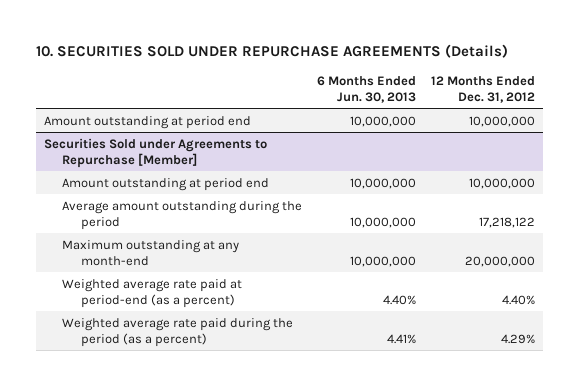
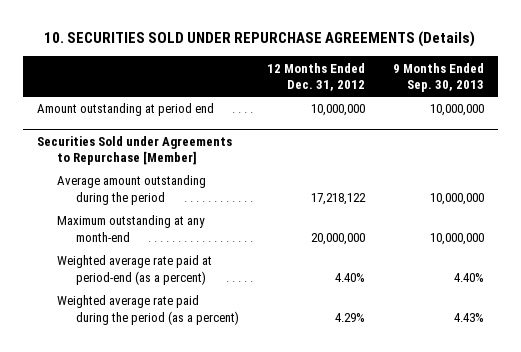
[317,76,417,103] 6 Months Ended Jun. 30, 2013 -> none
none -> [393,62,485,93] 9 Months Ended Sep. 30, 2013
[62,177,270,191] Amount outstanding at period end -> none

